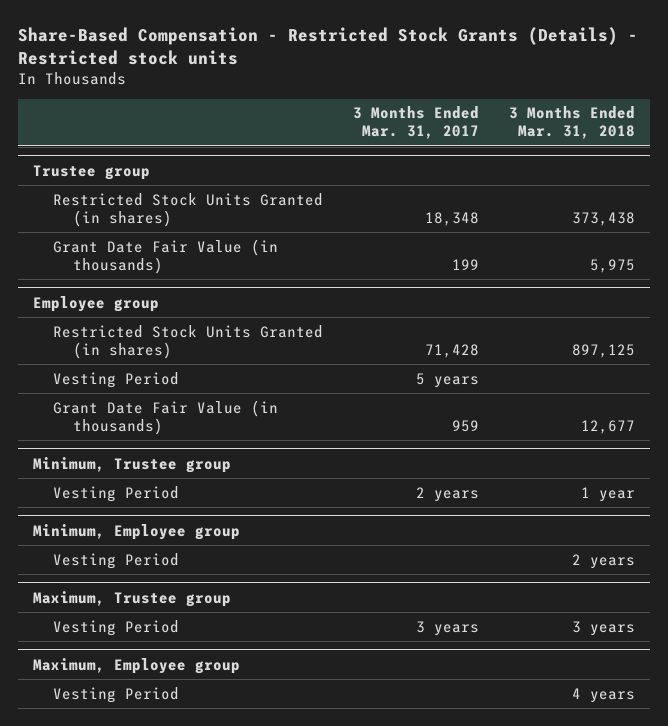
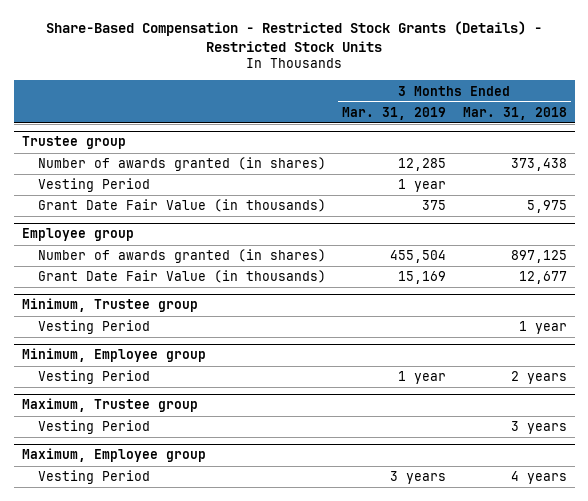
[17,26,638,65] Share-Based Compensation - Restricted Stock Grants (Details) - Restricted stock units -> [46,20,543,52] Share-Based Compensation - Restricted Stock Grants (Details) - Restricted Stock Units
[352,106,479,140] 3 Months Ended Mar. 31, 2017 -> none
none -> [342,106,447,120] Mar. 31, 2019
[52,192,323,227] Restricted Stock Units Granted (in shares) -> [38,157,327,172] Number of awards granted (in shares)
none -> [38,178,151,193] Vesting Period
[52,371,179,388] Vesting Period -> none
[52,324,323,359] Restricted Stock Units Granted (in shares) -> [38,249,327,264] Number of awards granted (in shares)

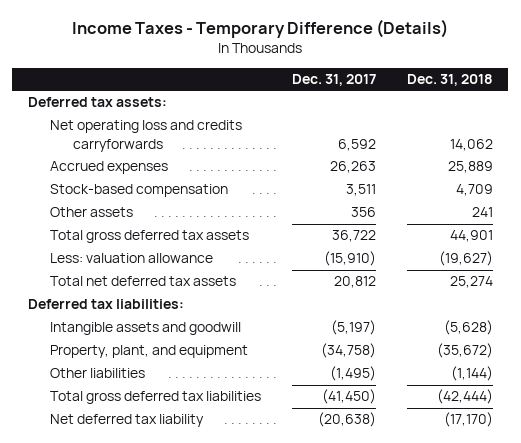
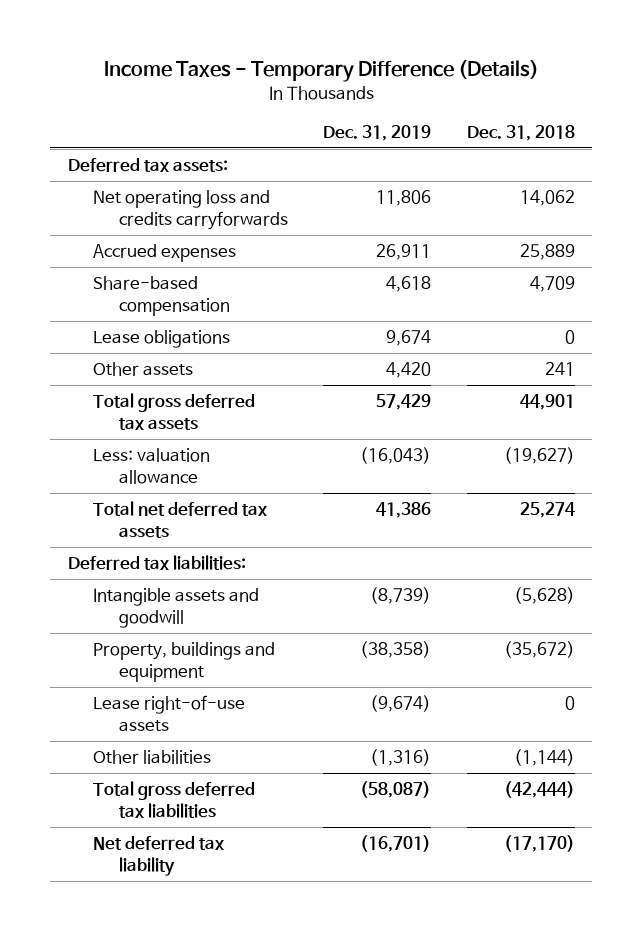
[292,74,377,87] Dec. 31, 2017 -> none
none -> [323,125,432,142] Dec. 31, 2019
[50,184,229,198] Stock-based compensation -> [93,276,230,316] Share-based compensation
none -> [93,330,231,349] Lease obligations
[50,345,249,359] Property, plant, and equipment -> [93,642,276,682] Property, buildings and equipment
none -> [93,695,246,732] Lease right-of-use assets

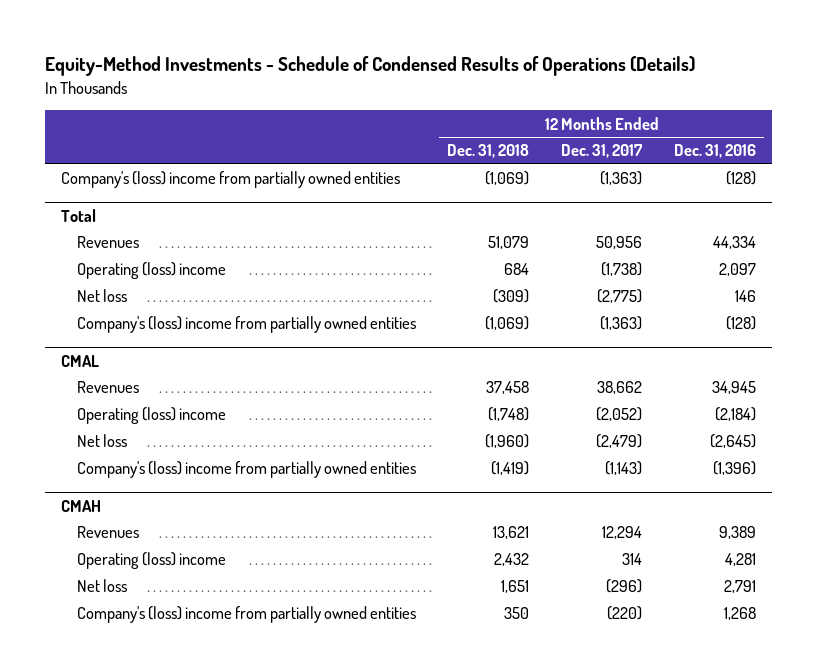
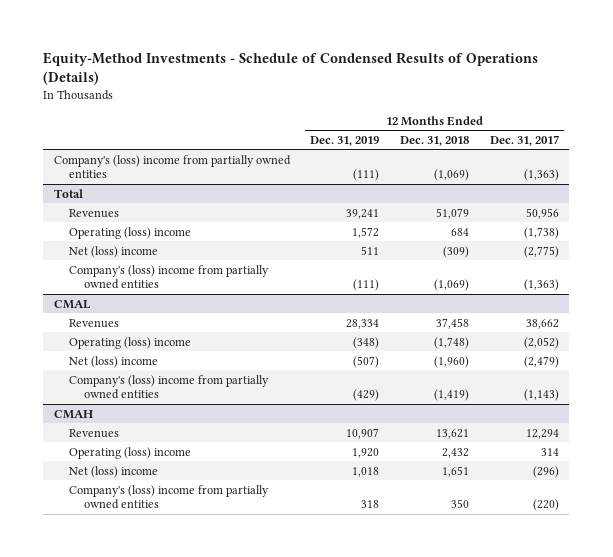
[674,144,757,159] Dec. 31, 2016 -> none
none -> [310,135,380,146] Dec. 31, 2019
[76,289,127,303] Net loss -> [68,245,158,258] Net (loss) income
[76,434,127,448] Net loss -> [68,355,158,368] Net (loss) income
[76,579,127,593] Net loss -> [68,465,158,478] Net (loss) income

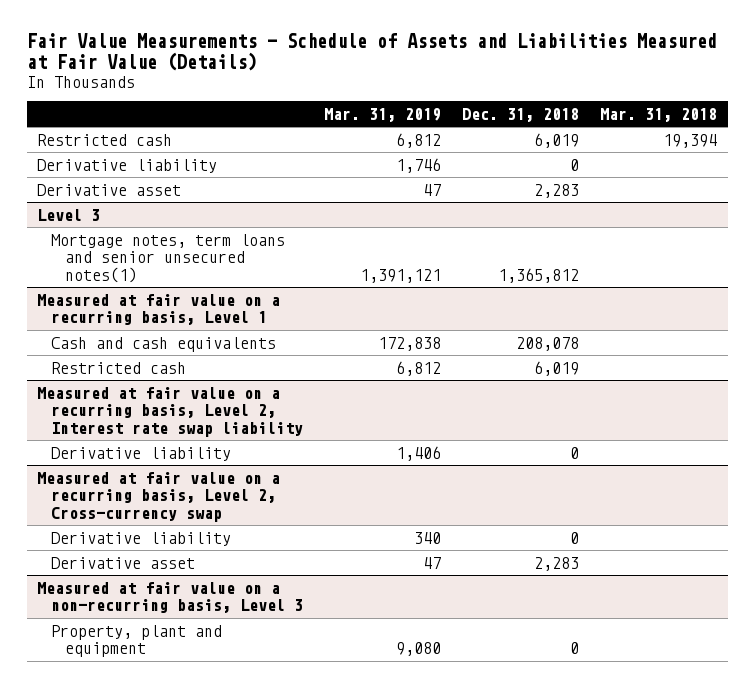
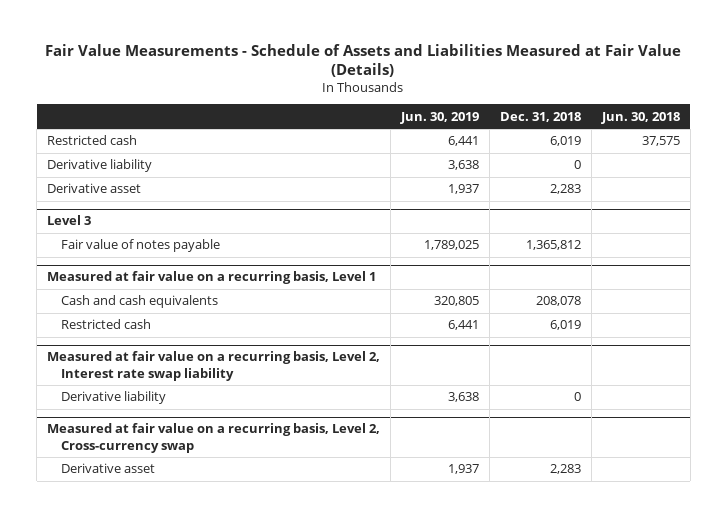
[324,108,442,123] Mar. 31, 2019 -> none
[600,108,718,123] Mar. 31, 2018 -> none
none -> [399,111,479,124] Jun. 30, 2019
none -> [600,111,680,124] Jun. 30, 2018
[51,233,286,283] Mortgage notes, term loans and senior unsecured notes(1) -> [60,239,220,253] Fair value of notes payable
[51,531,232,546] Derivative liability -> none
[37,581,304,614] Measured at fair value on a non-recurring basis, Level 3 -> none
[51,624,223,658] Property, plant and equipment -> none

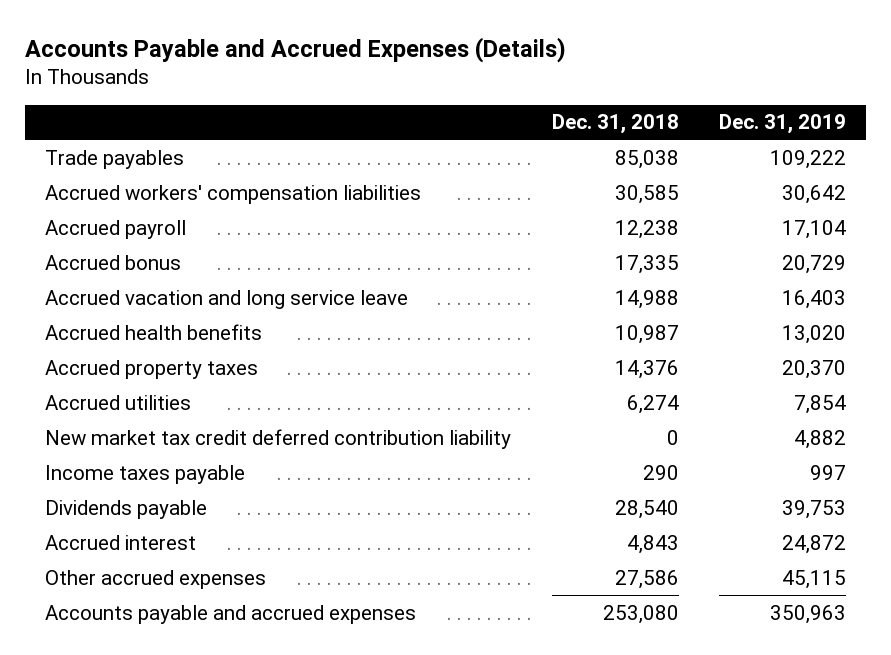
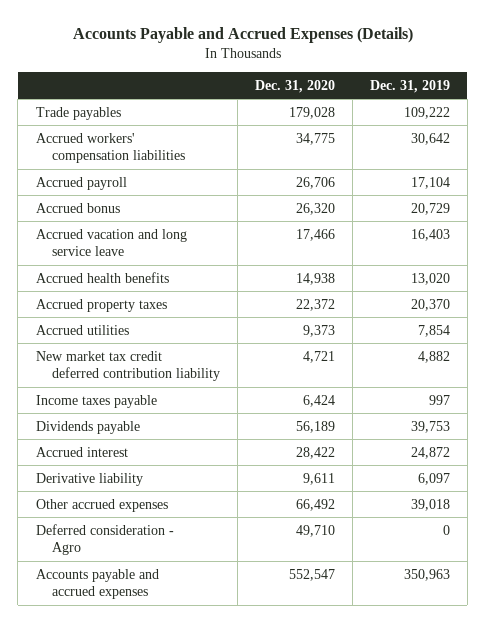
[551,114,679,135] Dec. 31, 2018 -> none
none -> [254,79,335,93] Dec. 31, 2020
none -> [35,472,143,486] Derivative liability
[781,569,846,589] 45,115 -> [410,498,450,511] 39,018
none -> [35,523,174,555] Deferred consideration - Agro

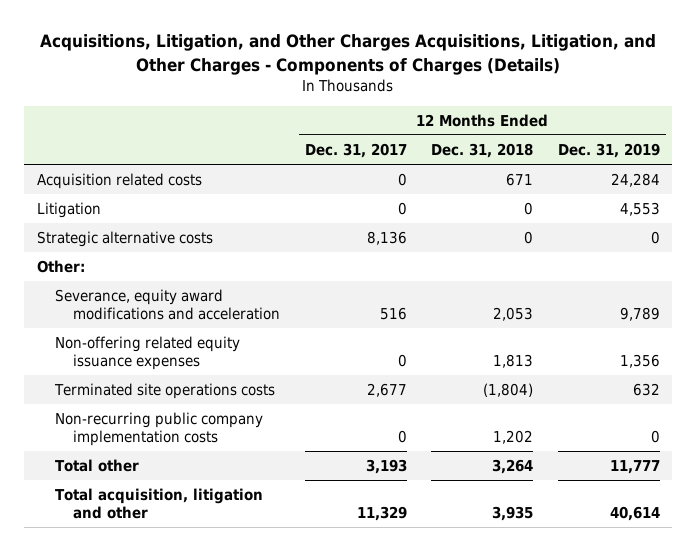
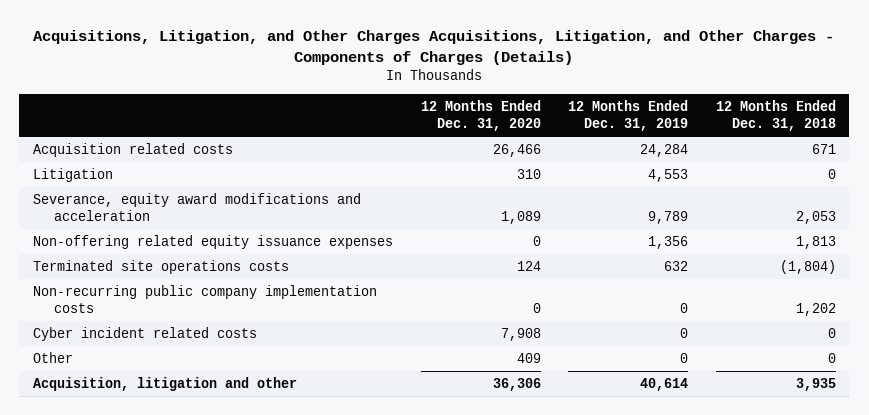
[304,142,407,158] Dec. 31, 2017 -> none
none -> [420,99,541,131] 12 Months Ended Dec. 31, 2020
[36,231,213,248] Strategic alternative costs -> none
[36,260,85,274] Other: -> none
none -> [33,327,258,342] Cyber incident related costs
[54,459,139,473] Total other -> [33,352,74,364] Other
[492,459,534,475] 3,264 -> [827,353,836,364] 0
[609,460,660,475] 11,777 -> [680,353,689,364] 0
[54,488,263,519] Total acquisition, litigation and other -> [33,377,298,392] Acquisition, litigation and other

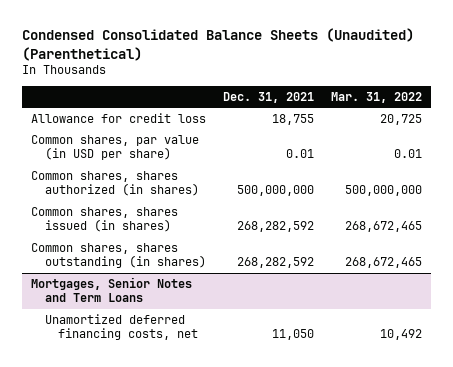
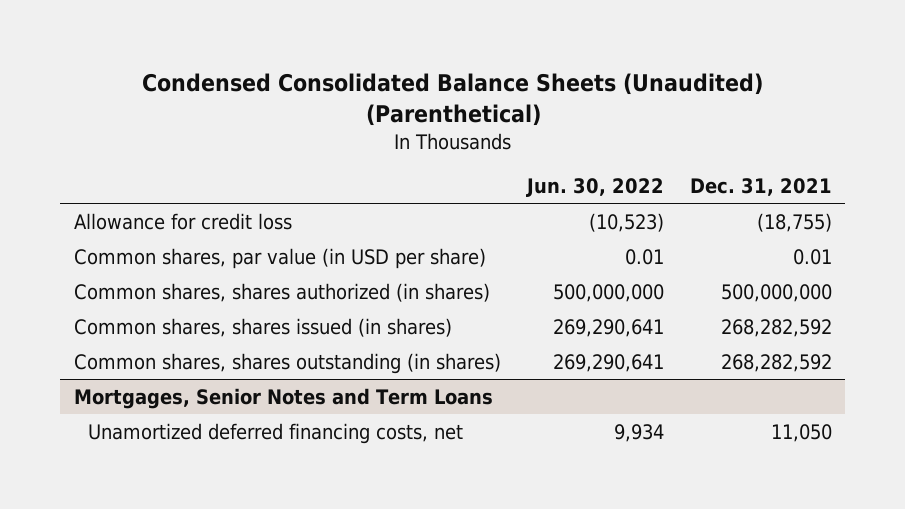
[331,91,423,103] Mar. 31, 2022 -> none
none -> [525,178,664,198] Jun. 30, 2022
[271,113,314,125] 18,755 -> [756,212,832,232] (18,755)

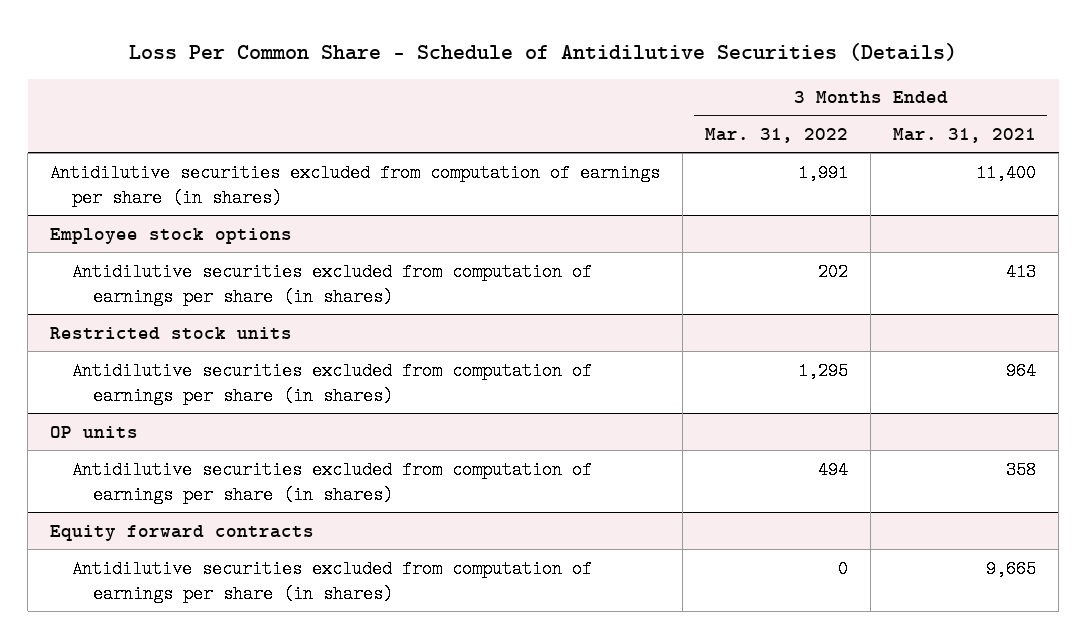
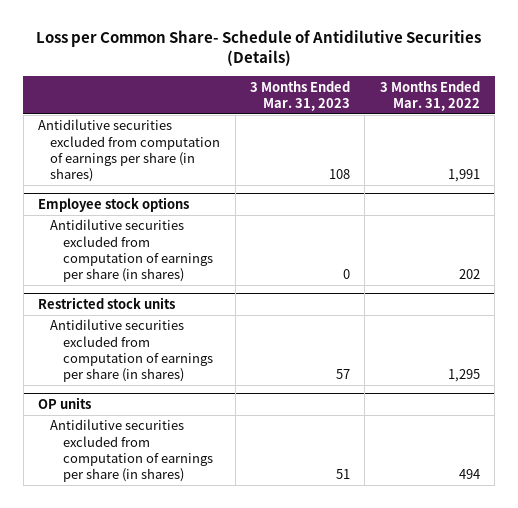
[129,42,958,61] Loss Per Common Share - Schedule of Antidilutive Securities (Details) -> [35,30,481,67] Loss per Common Share- Schedule of Antidilutive Securities (Details)
[893,128,1037,144] Mar. 31, 2021 -> none
none -> [249,80,350,111] 3 Months Ended Mar. 31, 2023
[50,524,315,541] Equity forward contracts -> none
[71,559,592,603] Antidilutive securities excluded from computation of earnings per share (in shares) -> none

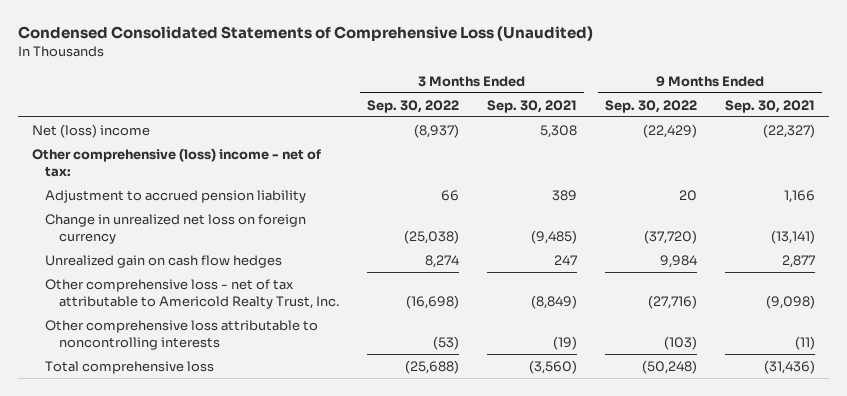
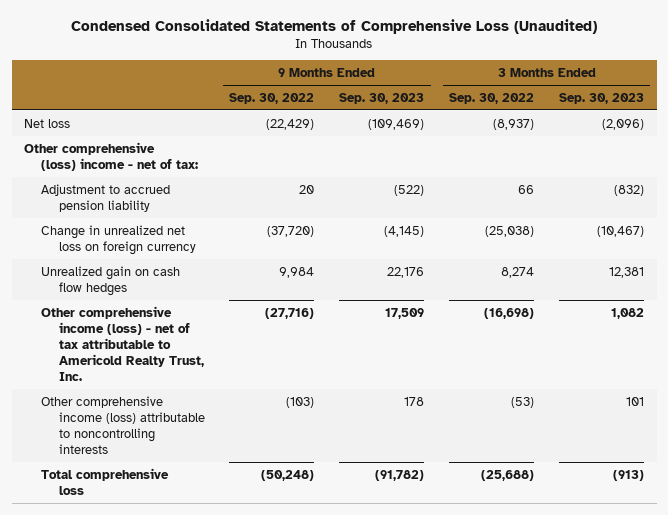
[486,99,577,113] Sep. 30, 2021 -> none
[724,99,815,113] Sep. 30, 2021 -> none
none -> [339,92,425,104] Sep. 30, 2023
none -> [559,92,645,104] Sep. 30, 2023
[32,123,151,138] Net (loss) income -> [24,118,71,128] Net loss
[45,278,339,309] Other comprehensive loss - net of tax attributable to Americold Realty Trust, Inc. -> [41,305,204,381] Other comprehensive income (loss) - net of tax attributable to Americold Realty Trust, Inc.
[45,319,319,350] Other comprehensive loss attributable to noncontrolling interests -> [41,395,205,454] Other comprehensive income (loss) attributable to noncontrolling interests

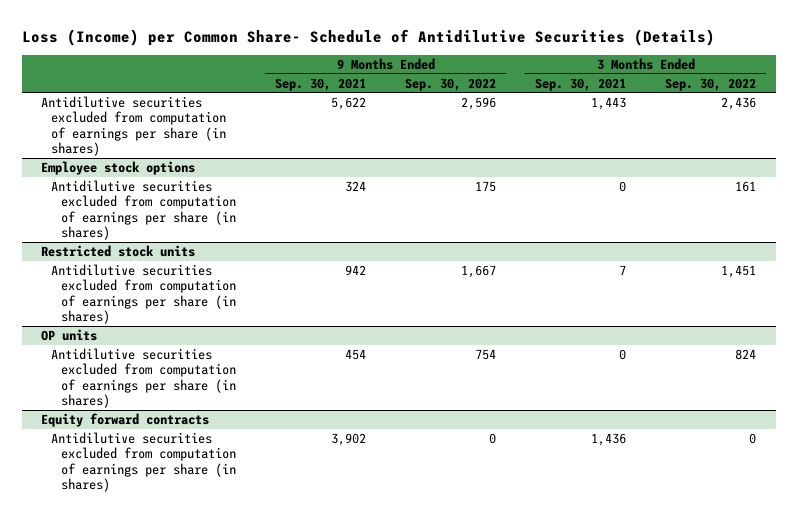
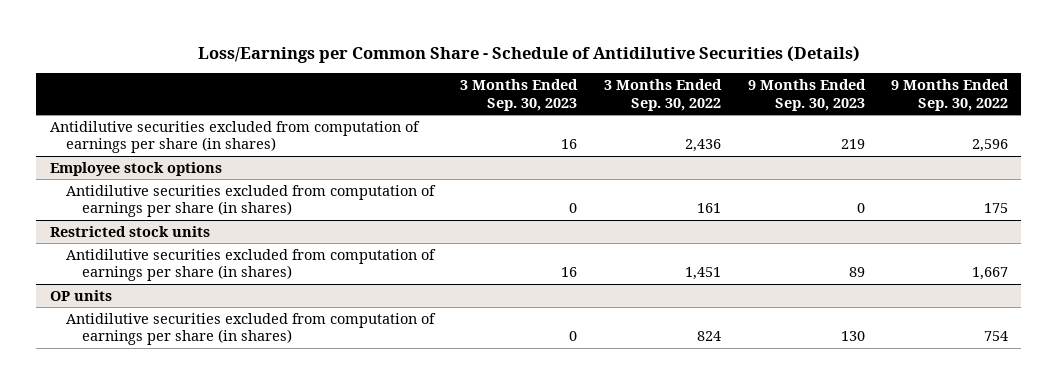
[21,29,715,47] Loss (Income) per Common Share- Schedule of Antidilutive Securities (Details) -> [197,45,860,63] Loss/Earnings per Common Share - Schedule of Antidilutive Securities (Details)
[275,77,367,91] Sep. 30, 2021 -> none
[535,77,627,91] Sep. 30, 2021 -> none
none -> [460,79,579,111] 3 Months Ended Sep. 30, 2023
none -> [747,79,866,111] 9 Months Ended Sep. 30, 2023
[41,412,210,427] Equity forward contracts -> none
[51,431,237,493] Antidilutive securities excluded from computation of earnings per share (in shares) -> none

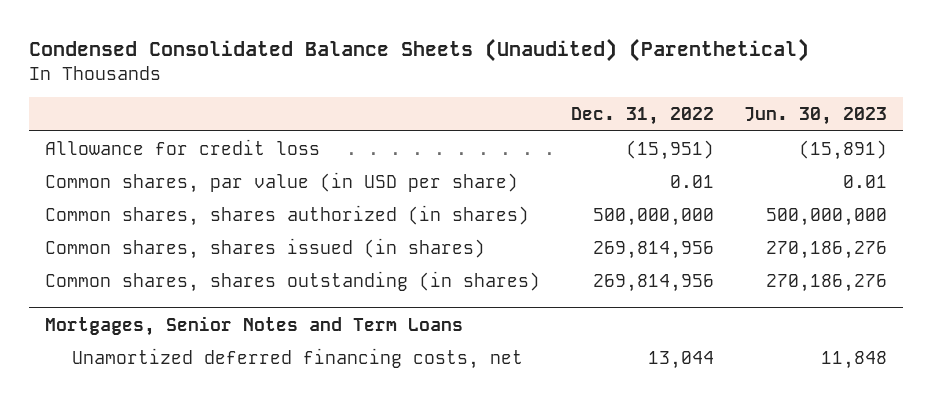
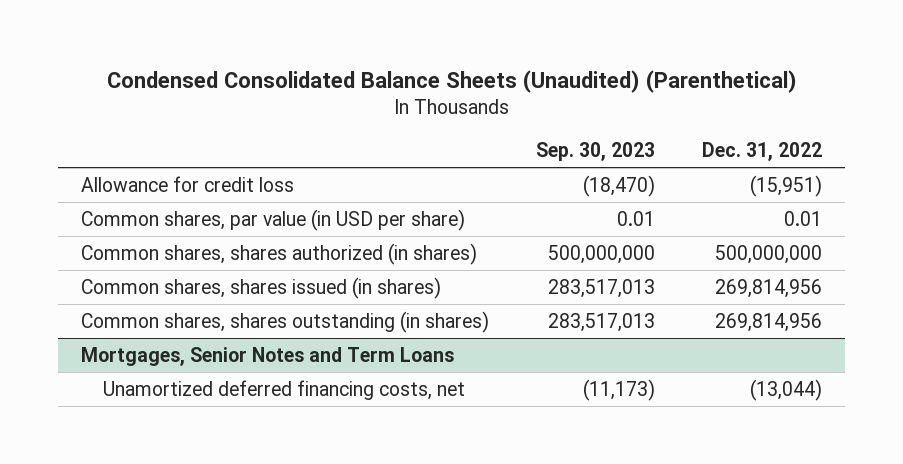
[744,106,888,125] Jun. 30, 2023 -> none
none -> [536,142,656,162] Sep. 30, 2023
[647,350,714,369] 13,044 -> [750,378,823,401] (13,044)

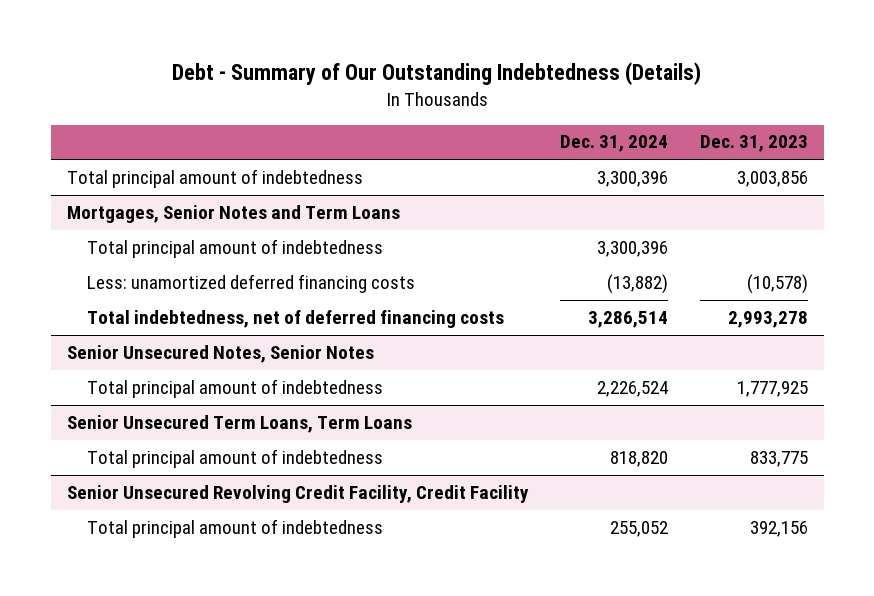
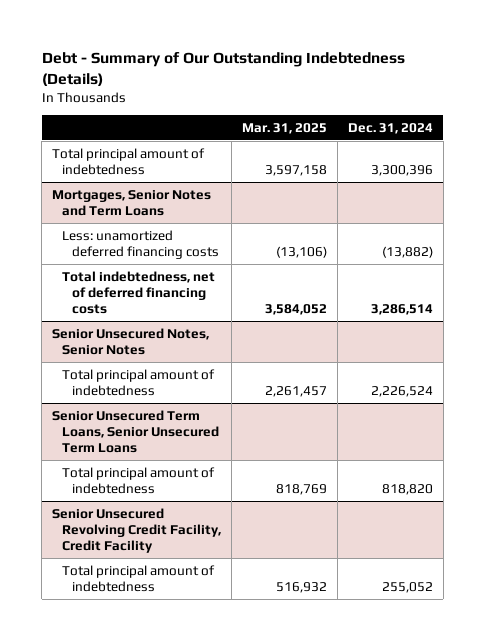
[699,135,808,153] Dec. 31, 2023 -> none
none -> [242,122,328,134] Mar. 31, 2025
[86,238,383,258] Total principal amount of indebtedness -> none
[66,414,412,433] Senior Unsecured Term Loans, Term Loans -> [52,409,220,453] Senior Unsecured Term Loans, Senior Unsecured Term Loans

